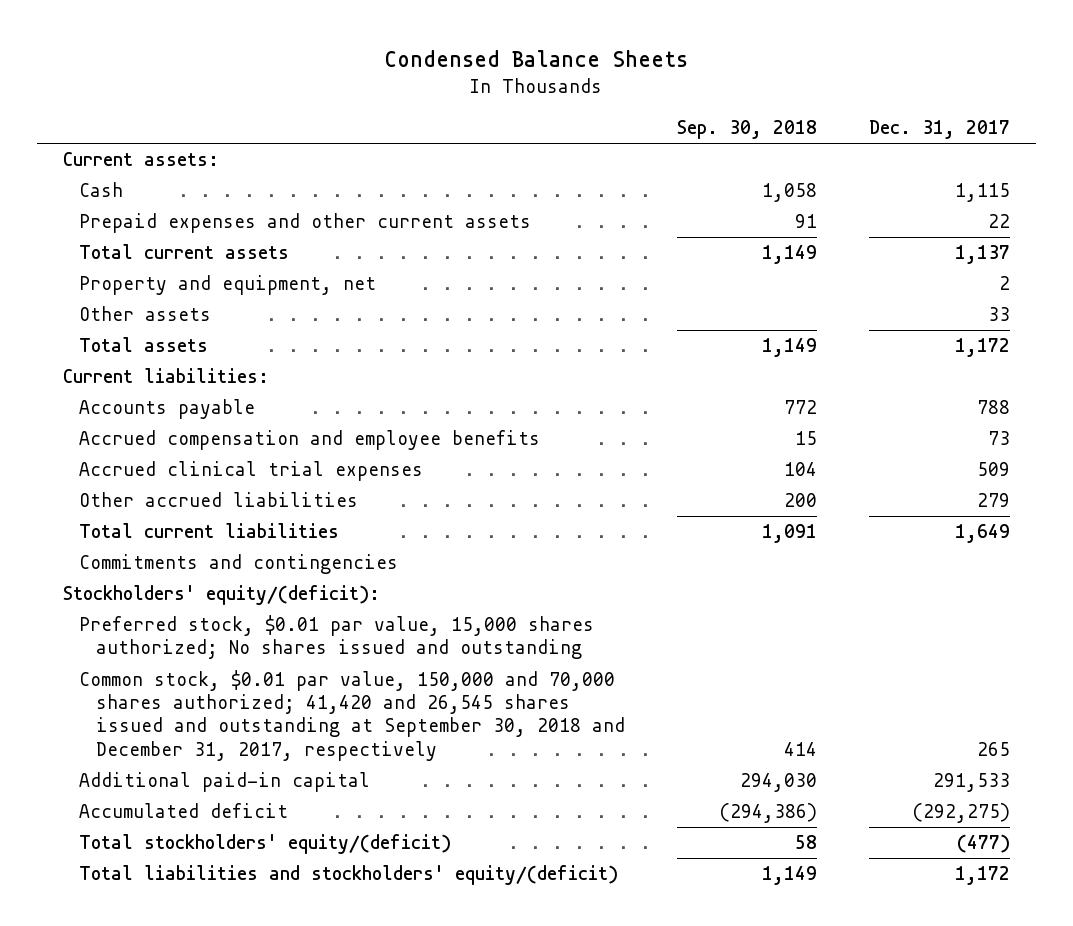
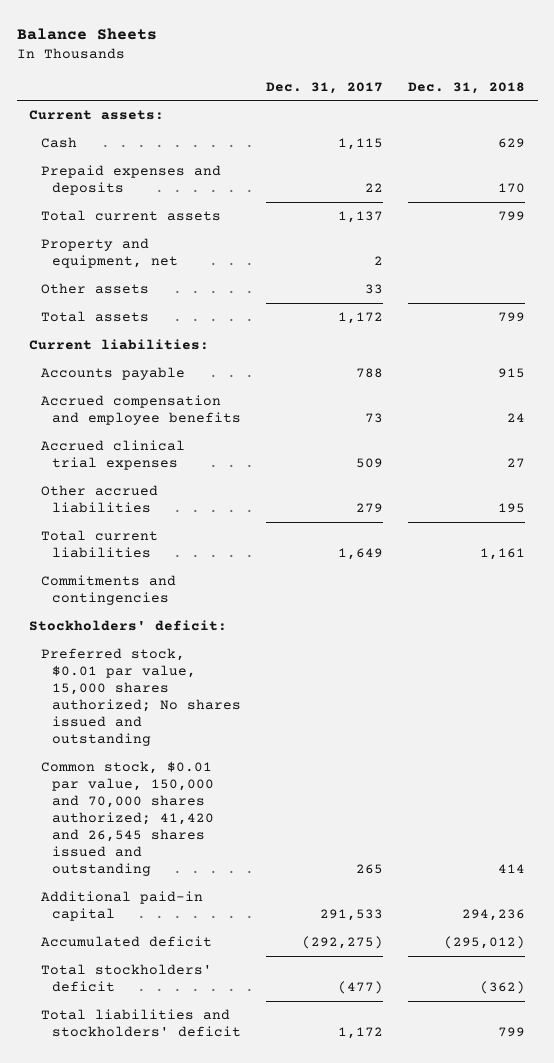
[384,49,689,67] Condensed Balance Sheets -> [16,27,157,40] Balance Sheets
[676,119,817,139] Sep. 30, 2018 -> none
none -> [408,81,526,94] Dec. 31, 2018
[79,213,532,234] Prepaid expenses and other current assets -> none
none -> [40,165,221,196] Prepaid expenses and deposits
[63,585,381,606] Stockholders' equity/(deficit): -> [29,620,228,632] Stockholders' deficit:
[79,670,625,761] Common stock, $0.01 par value, 150,000 and 70,000 shares authorized; 41,420 and 26,545 shares issued and outstanding at September 30, 2018 and December 31, 2017, respectively -> [40,761,215,876] Common stock, $0.01 par value, 150,000 and 70,000 shares authorized; 41,420 and 26,545 shares issued and outstanding
[79,834,452,855] Total stockholders' equity/(deficit) -> [40,964,212,993] Total stockholders' deficit
[79,865,619,886] Total liabilities and stockholders' equity/(deficit) -> [40,1009,242,1038] Total liabilities and stockholders' deficit

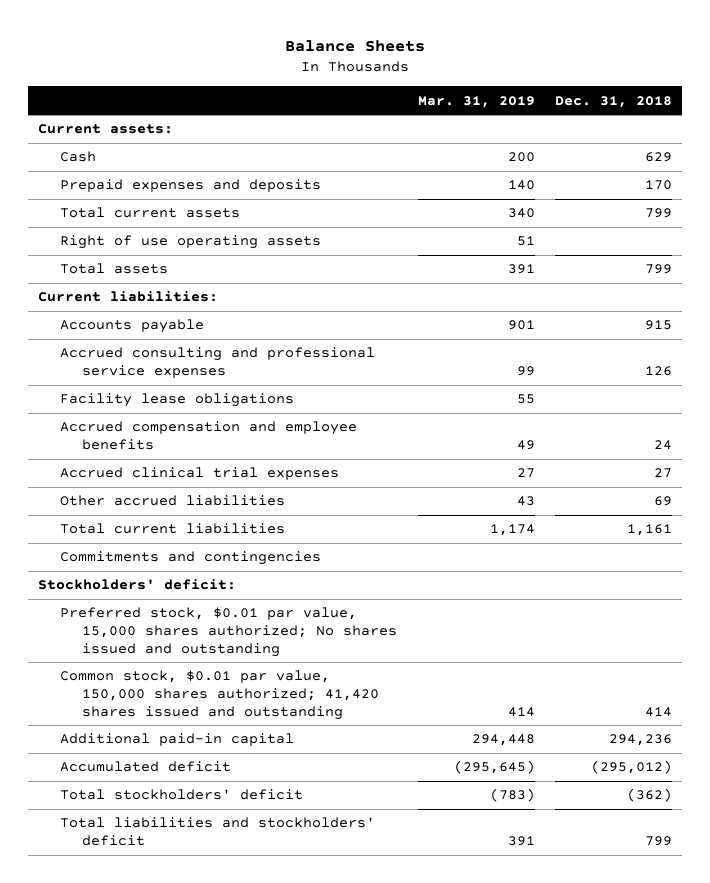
[266,81,384,94] Dec. 31, 2017 -> none
none -> [417,95,535,108] Mar. 31, 2019
[40,238,179,269] Property and equipment, net -> none
[40,283,149,295] Other assets -> none
none -> [60,235,322,250] Right of use operating assets
none -> [60,347,376,378] Accrued consulting and professional service expenses
none -> [60,393,295,408] Facility lease obligations
[498,503,526,514] 195 -> [654,496,673,507] 69
[40,761,215,876] Common stock, $0.01 par value, 150,000 and 70,000 shares authorized; 41,420 and 26,545 shares issued and outstanding -> [60,670,380,720] Common stock, $0.01 par value, 150,000 shares authorized; 41,420 shares issued and outstanding

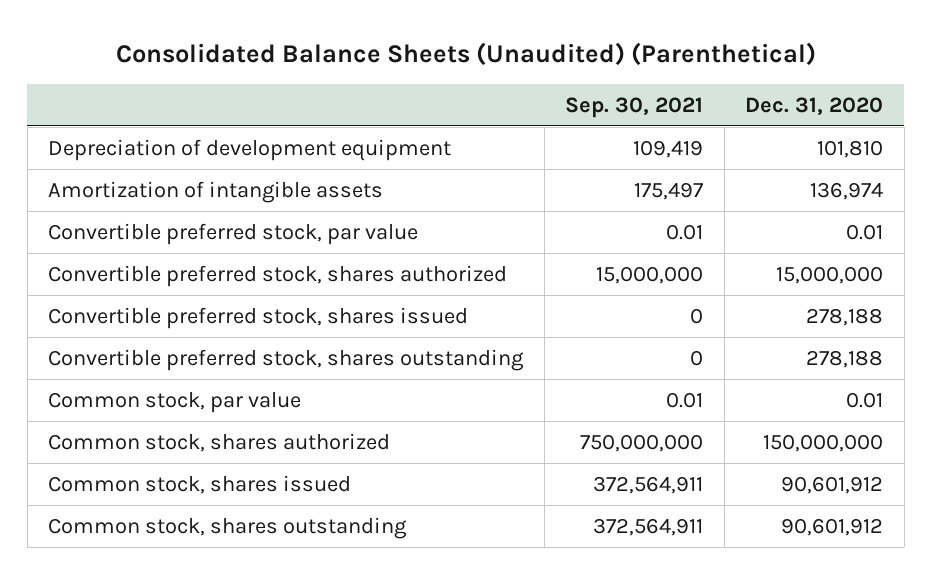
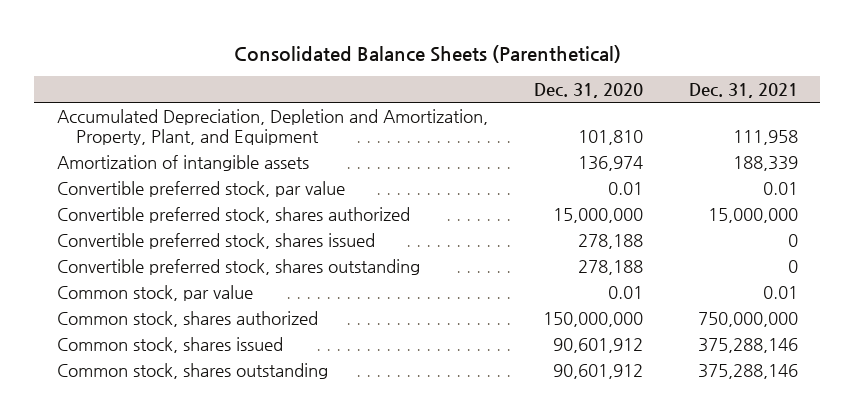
[115,41,816,66] Consolidated Balance Sheets (Unaudited) (Parenthetical) -> [234,44,622,63] Consolidated Balance Sheets (Parenthetical)
[565,96,704,118] Sep. 30, 2021 -> none
none -> [688,82,798,98] Dec. 31, 2021
[48,138,452,161] Depreciation of development equipment -> [57,108,489,145] Accumulated Depreciation, Depletion and Amortization, Property, Plant, and Equipment

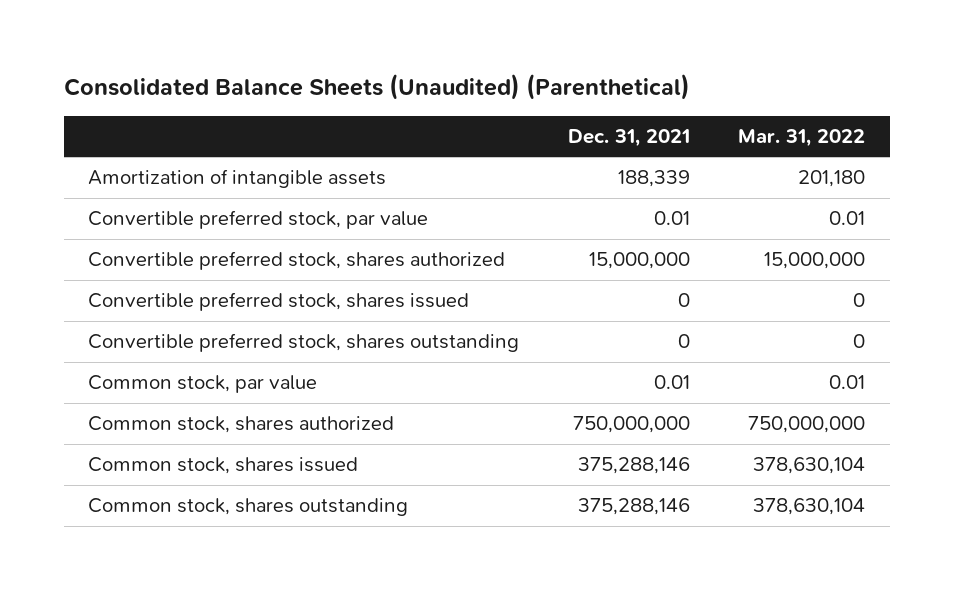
[234,44,622,63] Consolidated Balance Sheets (Parenthetical) -> [63,74,690,101] Consolidated Balance Sheets (Unaudited) (Parenthetical)
[533,82,643,98] Dec. 31, 2020 -> none
none -> [738,129,866,148] Mar. 31, 2022
[57,108,489,145] Accumulated Depreciation, Depletion and Amortization, Property, Plant, and Equipment -> none

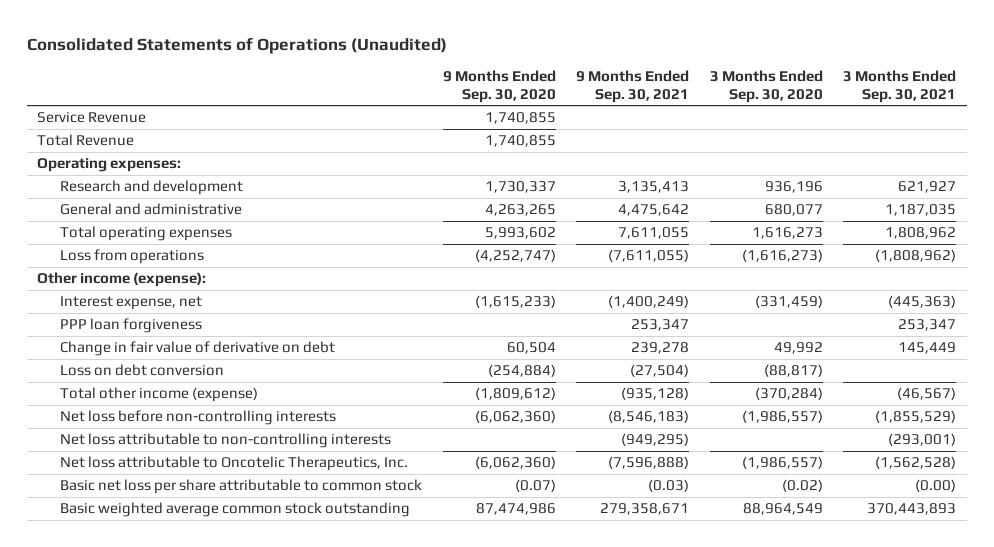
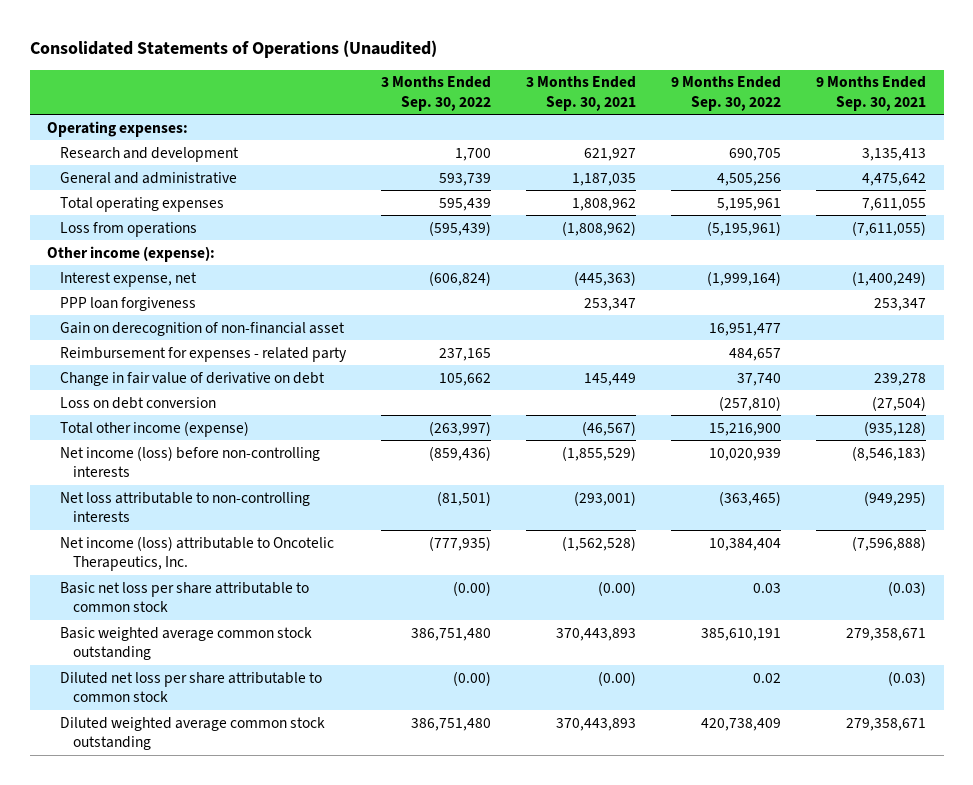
[442,69,556,103] 9 Months Ended Sep. 30, 2020 -> none
[709,69,823,103] 3 Months Ended Sep. 30, 2020 -> none
none -> [381,76,492,111] 3 Months Ended Sep. 30, 2022
none -> [671,76,782,111] 9 Months Ended Sep. 30, 2022
[37,112,147,124] Service Revenue -> none
[37,134,135,147] Total Revenue -> none
none -> [60,321,346,336] Gain on derecognition of non-financial asset
none -> [60,346,348,362] Reimbursement for expenses - related party
[60,410,337,426] Net loss before non-controlling interests -> [60,445,321,478] Net income (loss) before non-controlling interests
[60,456,409,472] Net loss attributable to Oncotelic Therapeutics, Inc. -> [60,535,335,572] Net income (loss) attributable to Oncotelic Therapeutics, Inc.
none -> [60,671,323,703] Diluted net loss per share attributable to common stock
none -> [60,716,326,751] Diluted weighted average common stock outstanding

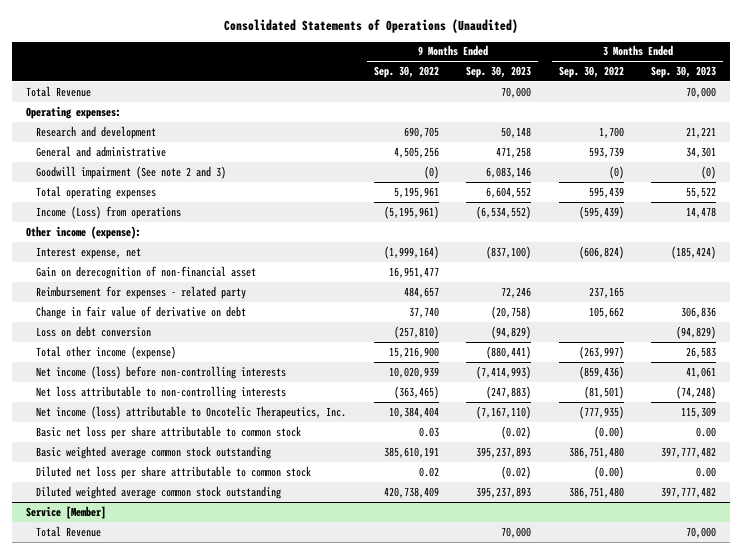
[526,76,637,111] 3 Months Ended Sep. 30, 2021 -> none
[816,76,927,111] 9 Months Ended Sep. 30, 2021 -> none
none -> [466,65,532,78] Sep. 30, 2023
none -> [651,65,717,78] Sep. 30, 2023
none -> [25,85,91,97] Total Revenue
none -> [36,165,227,179] Goodwill impairment (See note 2 and 3)
[60,221,198,237] Loss from operations -> [36,205,182,219] Income (Loss) from operations
[60,296,197,311] PPP loan forgiveness -> none
none -> [25,505,106,519] Service [Member]
none -> [36,525,102,537] Total Revenue

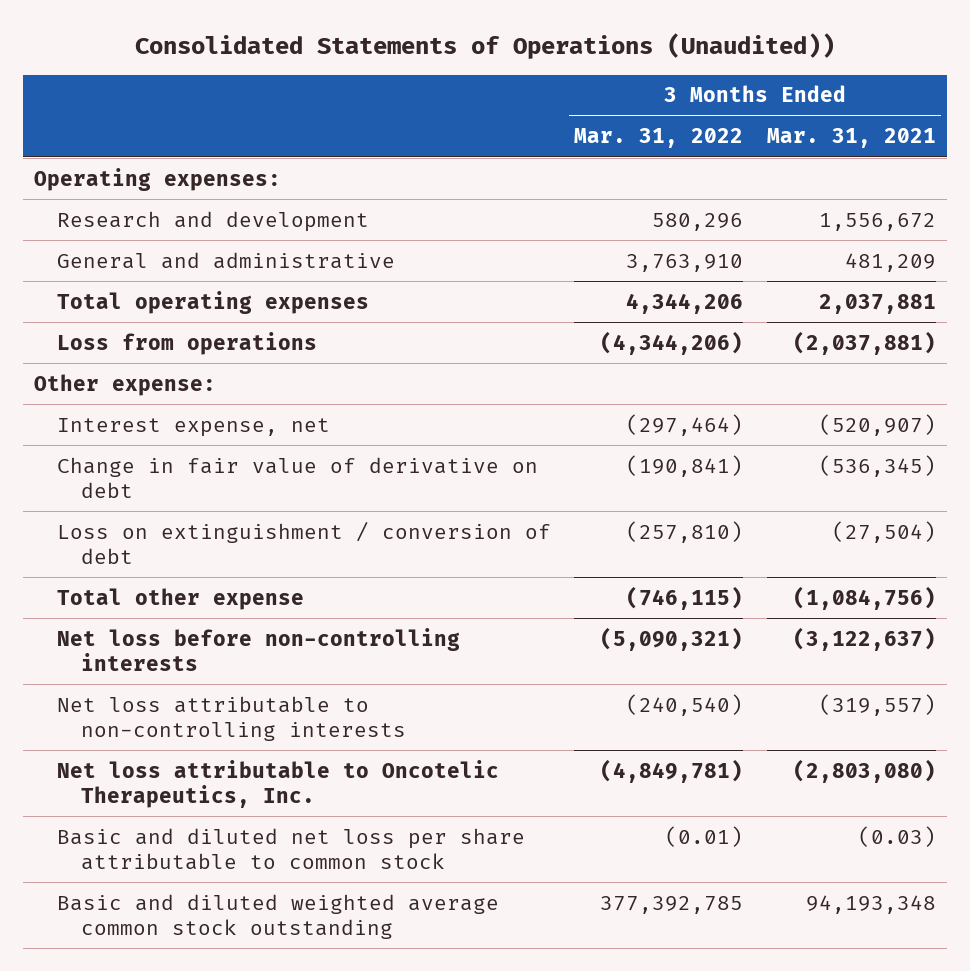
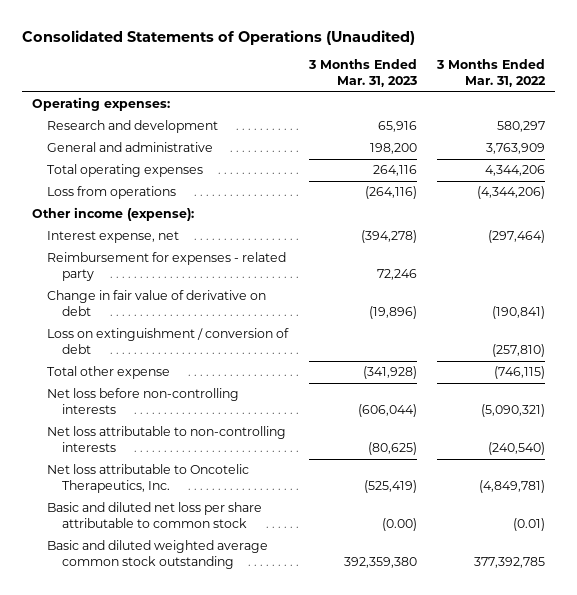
[134,33,835,60] Consolidated Statements of Operations (Unaudited)) -> [22,29,416,45] Consolidated Statements of Operations (Unaudited)
[766,128,936,149] Mar. 31, 2021 -> none
none -> [307,59,417,88] 3 Months Ended Mar. 31, 2023
[652,212,744,231] 580,296 -> [496,121,545,133] 580,297
[626,253,744,272] 3,763,910 -> [485,143,545,155] 3,763,909
[34,373,217,396] Other expense: -> [32,207,195,222] Other income (expense):
none -> [47,252,287,282] Reimbursement for expenses - related party

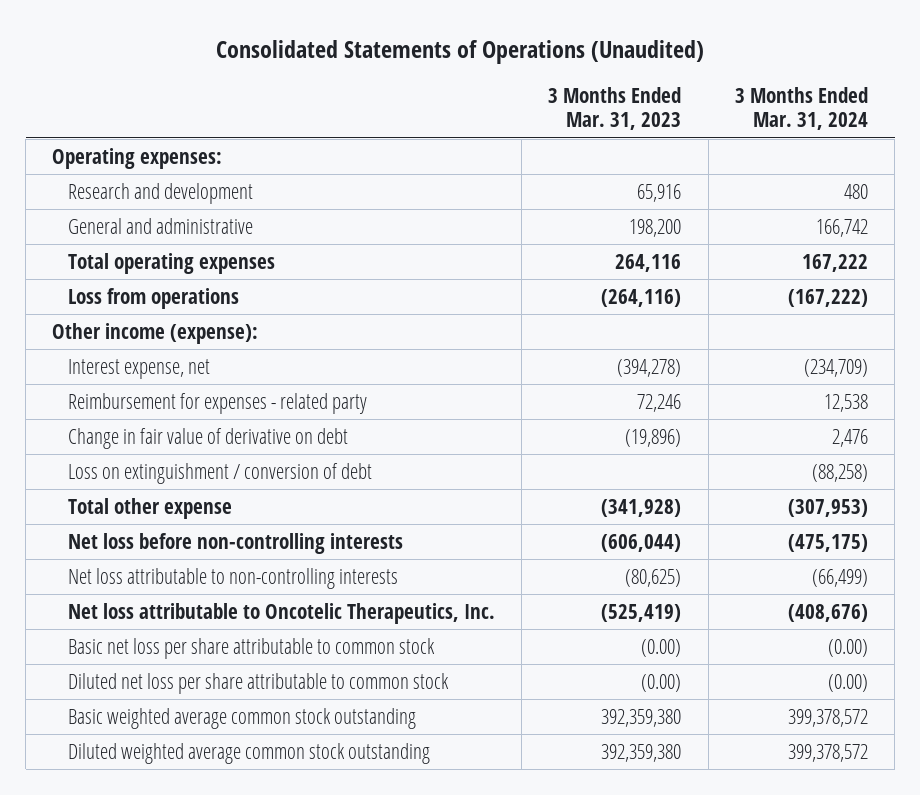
[435,59,546,88] 3 Months Ended Mar. 31, 2022 -> none
none -> [734,87,868,131] 3 Months Ended Mar. 31, 2024
[47,502,263,529] Basic and diluted net loss per share attributable to common stock -> [68,637,436,659] Basic net loss per share attributable to common stock
none -> [68,672,450,694] Diluted net loss per share attributable to common stock
[47,540,269,570] Basic and diluted weighted average common stock outstanding -> [68,707,417,729] Basic weighted average common stock outstanding
none -> [68,742,431,764] Diluted weighted average common stock outstanding

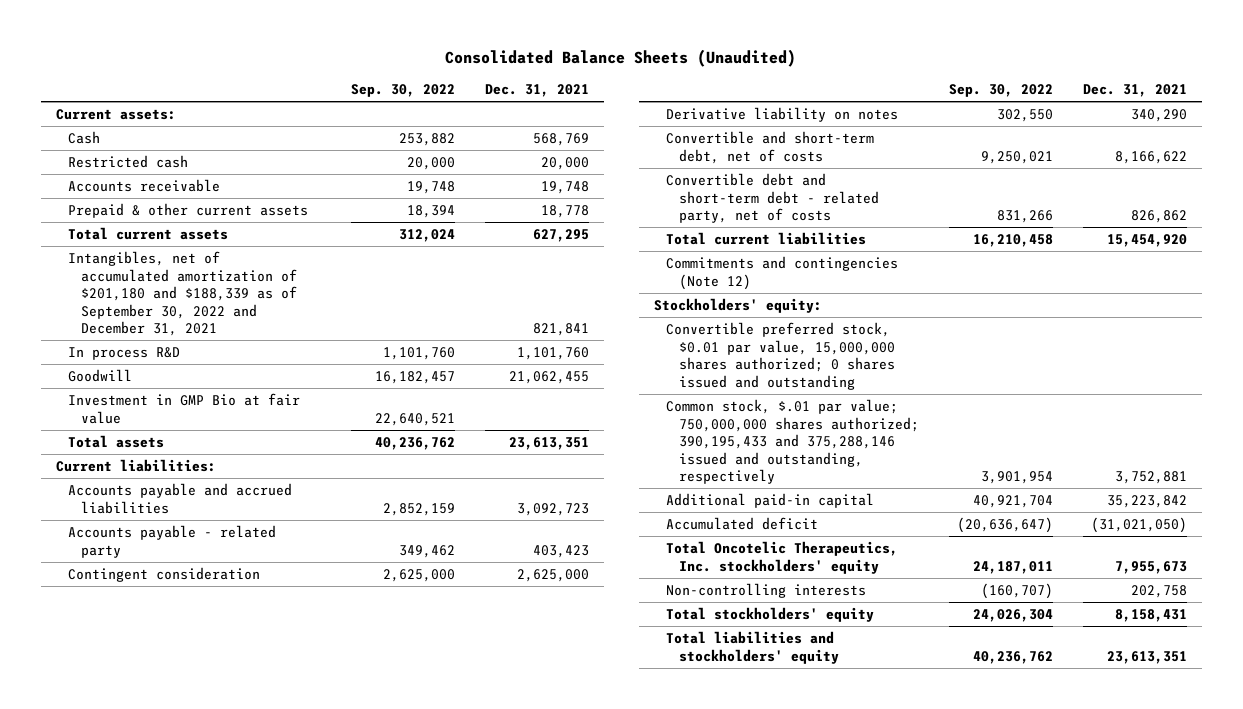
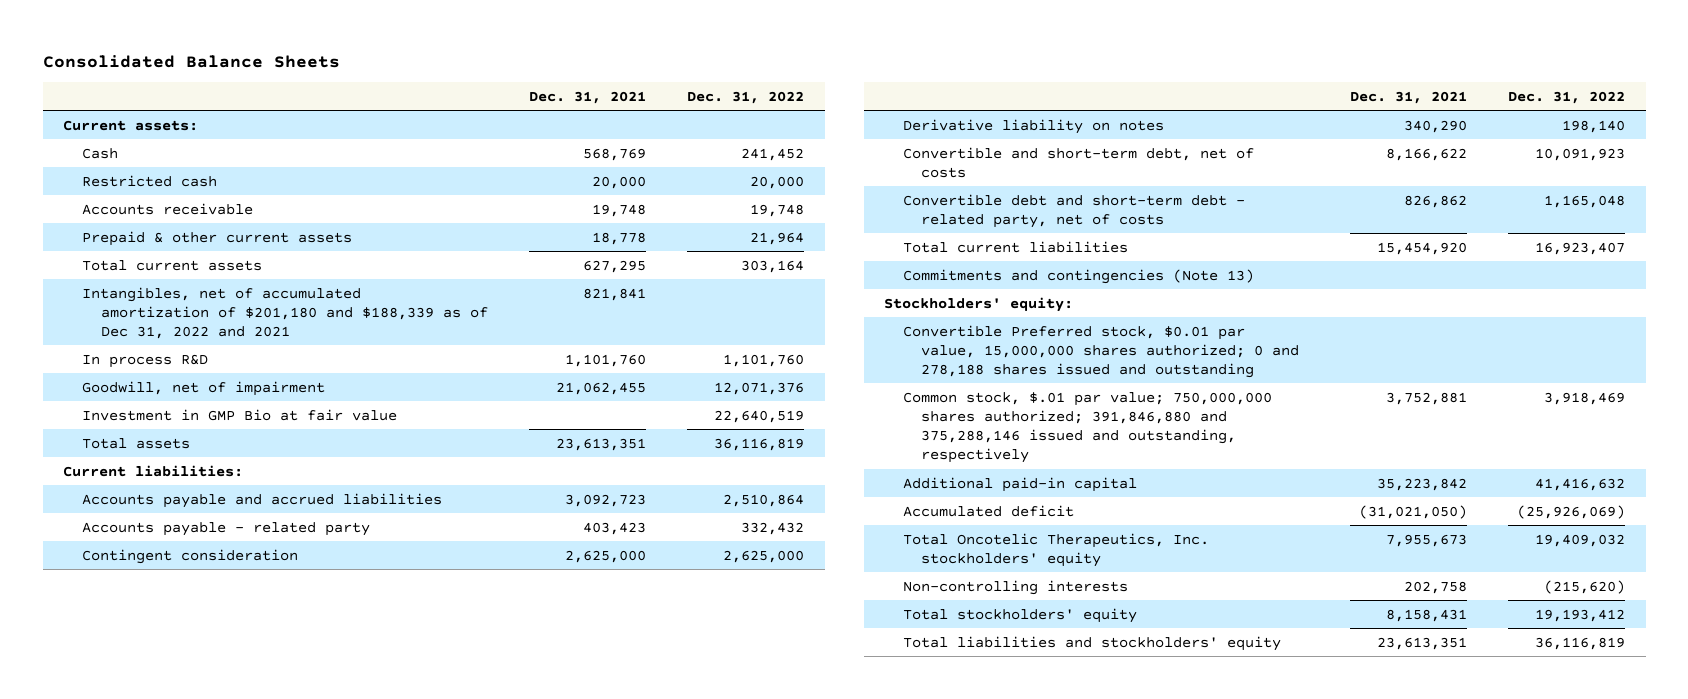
[445,48,797,67] Consolidated Balance Sheets (Unaudited) -> [42,54,340,68] Consolidated Balance Sheets
[350,83,455,97] Sep. 30, 2022 -> none
none -> [687,90,805,104] Dec. 31, 2022
[68,251,297,337] Intangibles, net of accumulated amortization of $201,180 and $188,339 as of September 30, 2022 and December 31, 2021 -> [82,286,488,340] Intangibles, net of accumulated amortization of $201,180 and $188,339 as of Dec 31, 2022 and 2021
[68,369,133,383] Goodwill -> [82,380,326,396] Goodwill, net of impairment
[666,256,899,290] Commitments and contingencies (Note 12) -> [902,268,1254,284] Commitments and contingencies (Note 13)
[666,322,895,390] Convertible preferred stock, $0.01 par value, 15,000,000 shares authorized; 0 shares issued and outstanding -> [902,324,1300,379] Convertible Preferred stock, $0.01 par value, 15,000,000 shares authorized; 0 and 278,188 shares issued and outstanding
[666,399,919,485] Common stock, $.01 par value; 750,000,000 shares authorized; 390,195,433 and 375,288,146 issued and outstanding, respectively -> [902,391,1272,464] Common stock, $.01 par value; 750,000,000 shares authorized; 391,846,880 and 375,288,146 issued and outstanding, respectively

